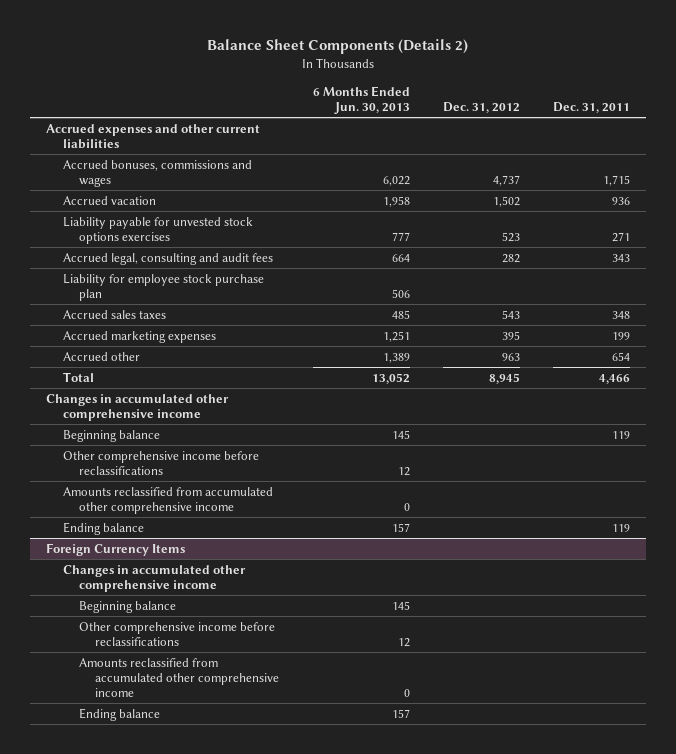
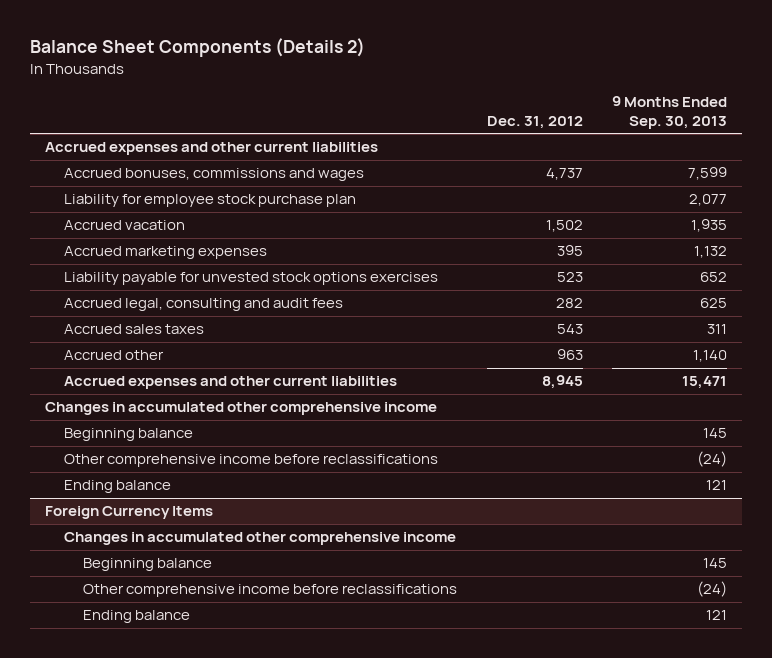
[312,85,410,114] 6 Months Ended Jun. 30, 2013 -> none
[552,101,630,113] Dec. 31, 2011 -> none
none -> [612,96,728,129] 9 Months Ended Sep. 30, 2013
[62,273,264,301] Liability for employee stock purchase plan -> [63,194,356,208] Liability for employee stock purchase plan
[62,330,216,343] Accrued marketing expenses -> [63,246,267,260] Accrued marketing expenses
[62,371,94,382] Total -> [63,376,397,390] Accrued expenses and other current liabilities
[62,486,273,514] Amounts reclassified from accumulated other comprehensive income -> none
[79,657,280,698] Amounts reclassified from accumulated other comprehensive income -> none

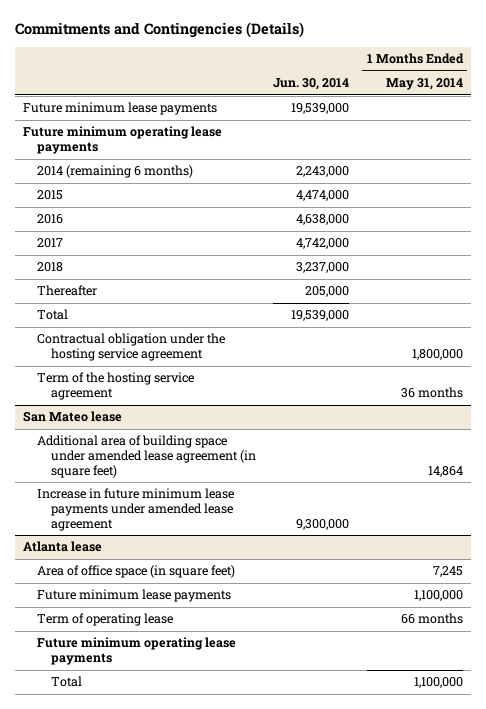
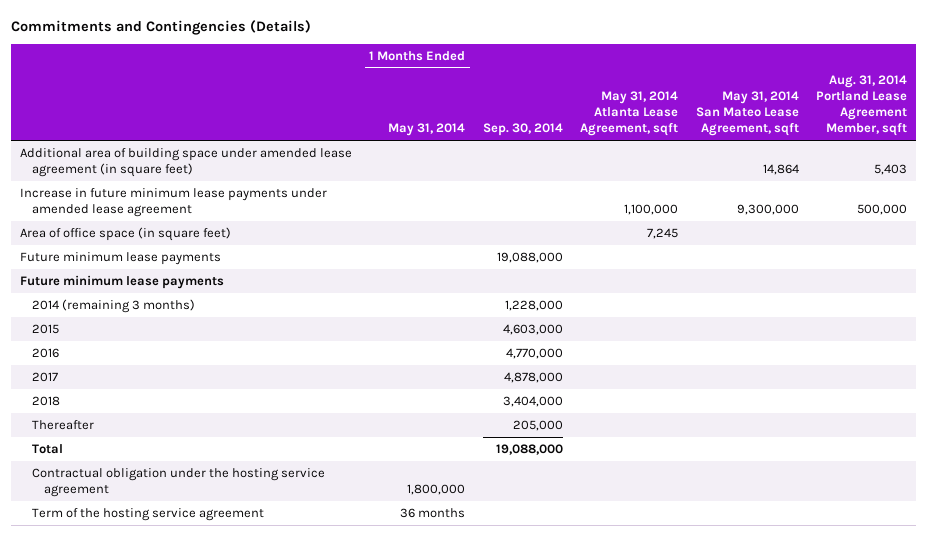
[273,78,350,91] Jun. 30, 2014 -> none
none -> [482,123,563,137] Sep. 30, 2014
none -> [580,91,679,137] May 31, 2014 Atlanta Lease Agreement, sqft
none -> [695,91,799,137] May 31, 2014 San Mateo Lease Agreement, sqft
none -> [816,74,908,137] Aug. 31, 2014 Portland Lease Agreement Member, sqft
none -> [20,148,353,178] Additional area of building space under amended lease agreement (in square feet)
none -> [20,188,328,218] Increase in future minimum lease payments under amended lease agreement
none -> [20,227,232,242] Area of office space (in square feet)
[23,126,223,155] Future minimum operating lease payments -> [20,275,225,290] Future minimum lease payments
[37,165,194,179] 2014 (remaining 6 months) -> [32,299,196,314] 2014 (remaining 3 months)
[23,411,123,423] San Mateo lease -> none
[37,435,257,478] Additional area of building space under amended lease agreement (in square feet) -> none
[37,488,235,531] Increase in future minimum lease payments under amended lease agreement -> none
[23,541,103,553] Atlanta lease -> none
[37,565,236,579] Area of office space (in square feet) -> none
[37,589,232,603] Future minimum lease payments -> none
[37,613,174,627] Term of operating lease -> none
[37,637,237,666] Future minimum operating lease payments -> none
[51,676,83,688] Total -> none

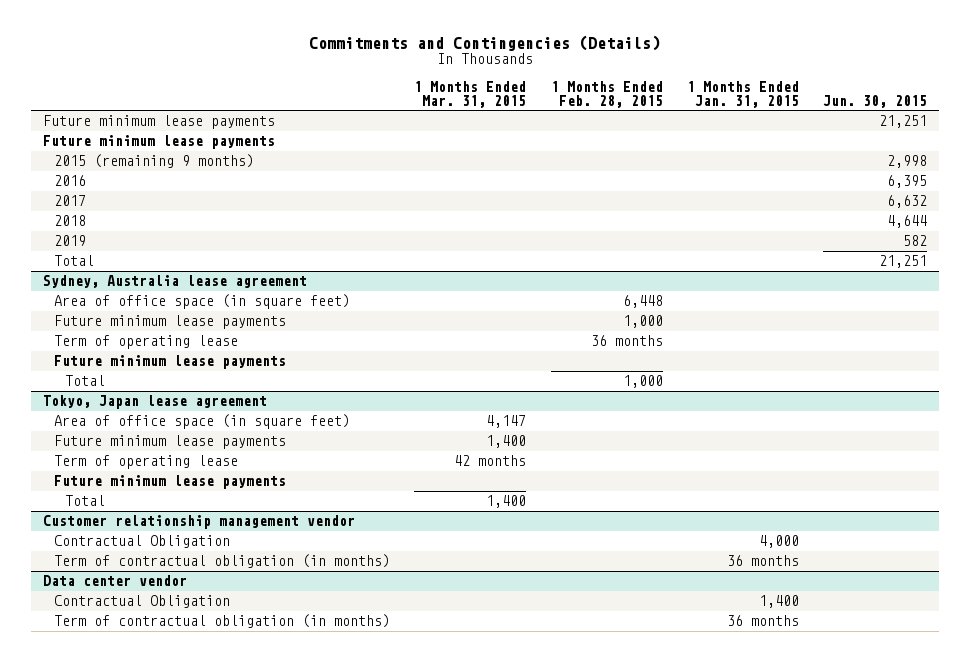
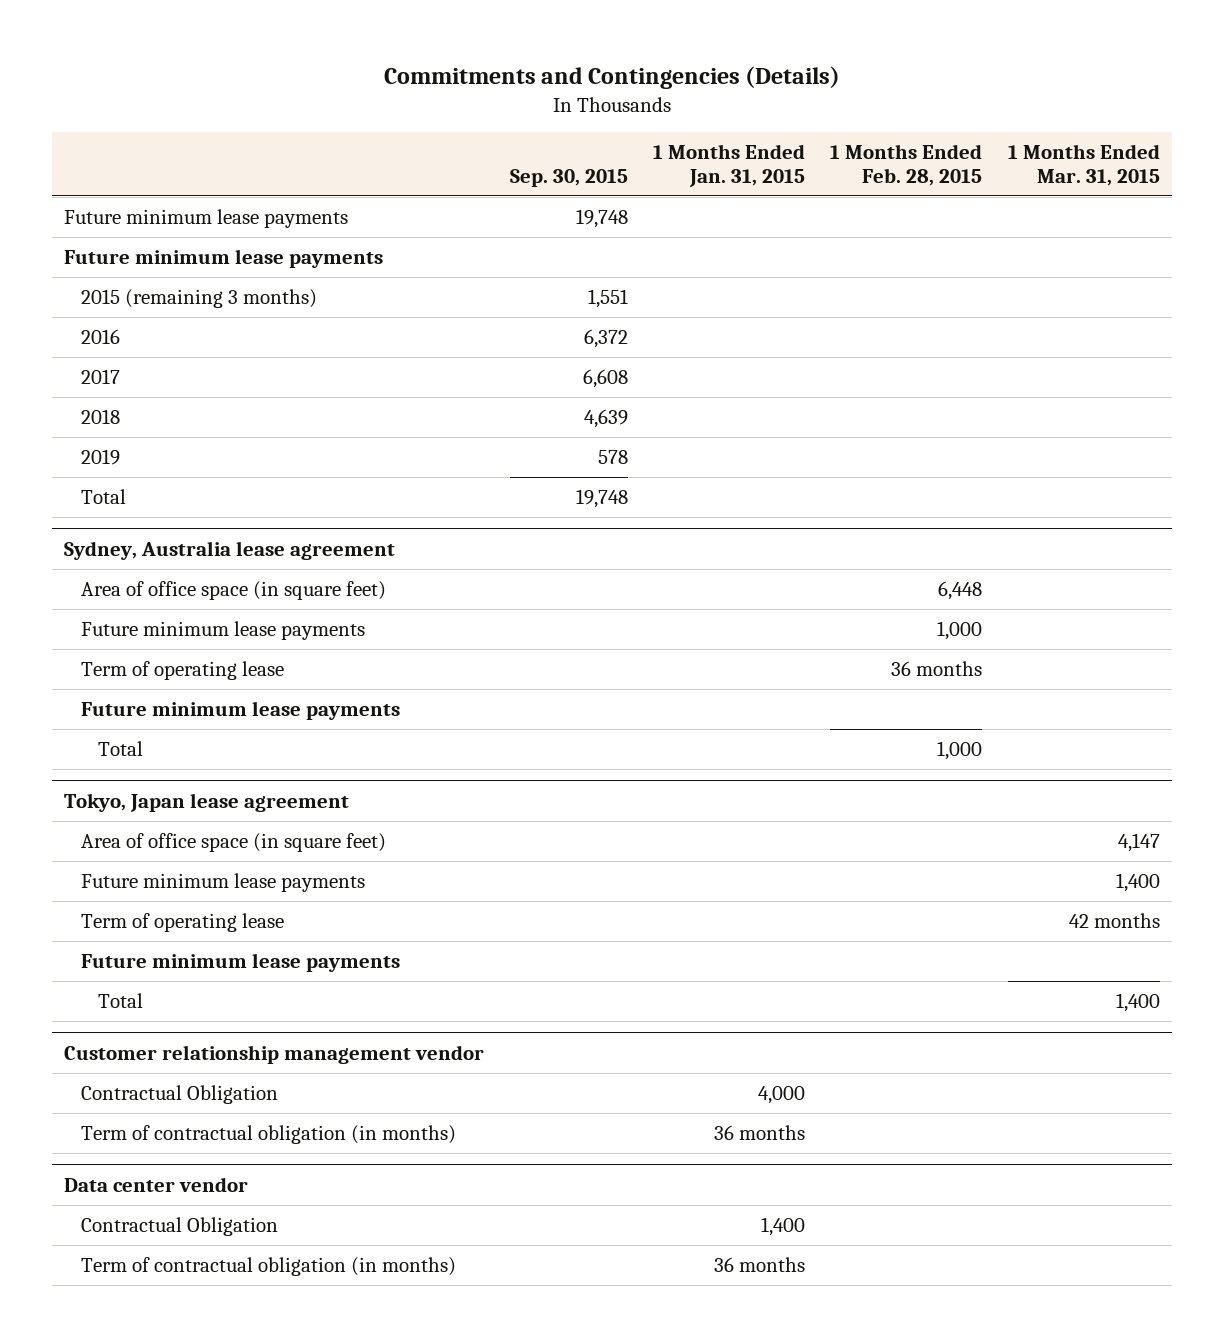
[823,94,928,108] Jun. 30, 2015 -> none
none -> [509,168,628,187] Sep. 30, 2015
[54,154,255,169] 2015 (remaining 9 months) -> [81,288,318,308] 2015 (remaining 3 months)

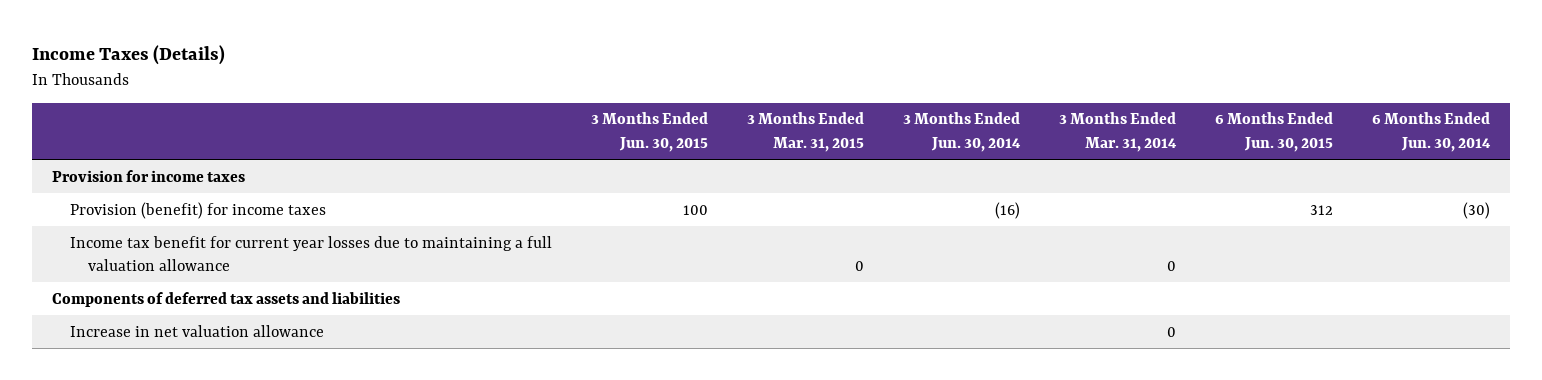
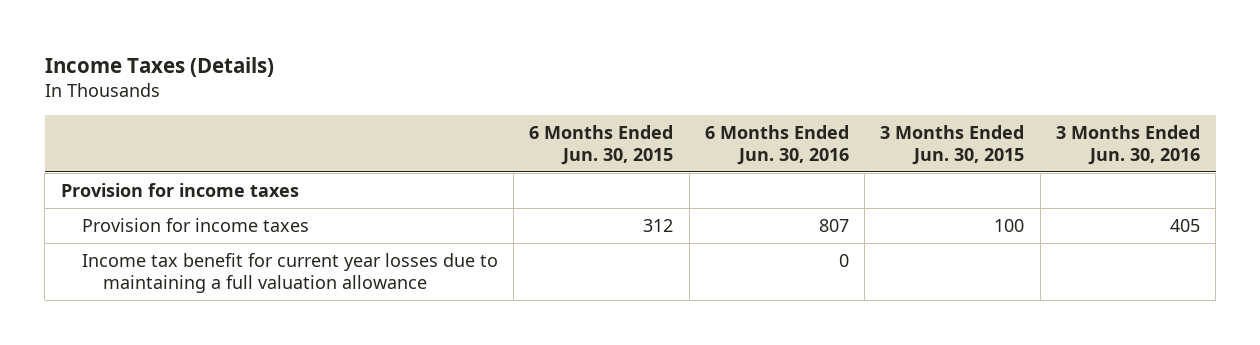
[746,112,864,152] 3 Months Ended Mar. 31, 2015 -> none
[903,112,1022,152] 3 Months Ended Jun. 30, 2014 -> none
[1059,112,1178,152] 3 Months Ended Mar. 31, 2014 -> none
[1372,112,1492,152] 6 Months Ended Jun. 30, 2014 -> none
none -> [704,124,849,165] 6 Months Ended Jun. 30, 2016
none -> [1055,124,1200,165] 3 Months Ended Jun. 30, 2016
[69,201,326,219] Provision (benefit) for income taxes -> [81,217,309,232] Provision for income taxes
[51,291,400,307] Components of deferred tax assets and liabilities -> none
[69,324,324,337] Increase in net valuation allowance -> none

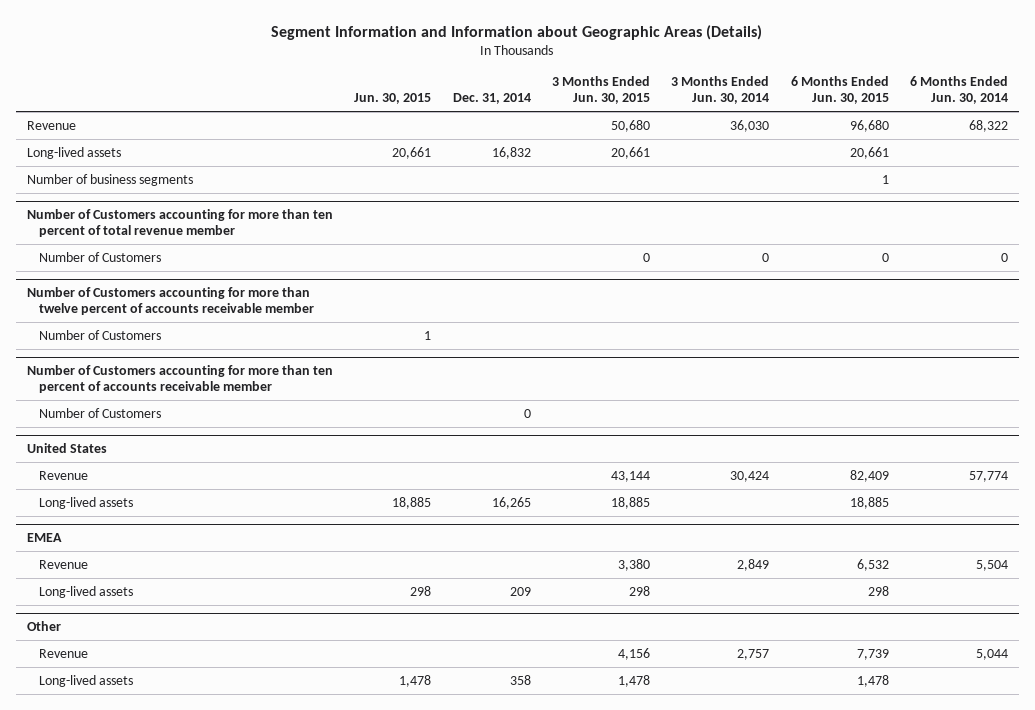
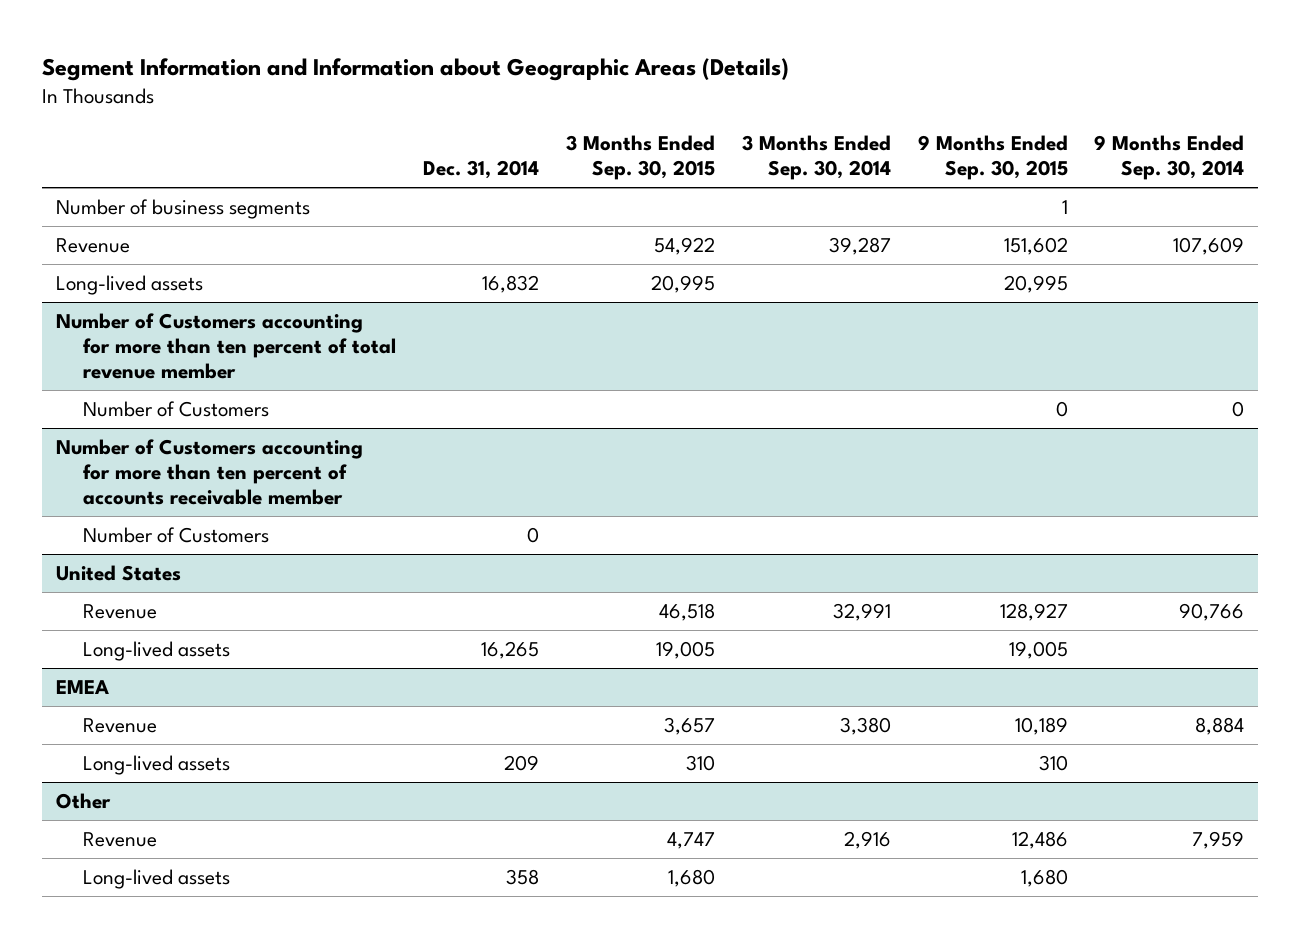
[354,93,432,105] Jun. 30, 2015 -> none
[551,75,650,105] 3 Months Ended Jun. 30, 2015 -> none
[671,75,770,105] 3 Months Ended Jun. 30, 2014 -> none
[790,75,889,105] 6 Months Ended Jun. 30, 2015 -> none
[909,75,1008,105] 6 Months Ended Jun. 30, 2014 -> none
none -> [566,135,716,181] 3 Months Ended Sep. 30, 2015
none -> [741,135,891,181] 3 Months Ended Sep. 30, 2014
none -> [917,135,1068,181] 9 Months Ended Sep. 30, 2015
none -> [1094,135,1245,181] 9 Months Ended Sep. 30, 2014
[26,173,193,186] Number of business segments -> [55,198,310,219] Number of business segments
[26,286,314,315] Number of Customers accounting for more than twelve percent of accounts receivable member -> none
[38,329,161,340] Number of Customers -> none

